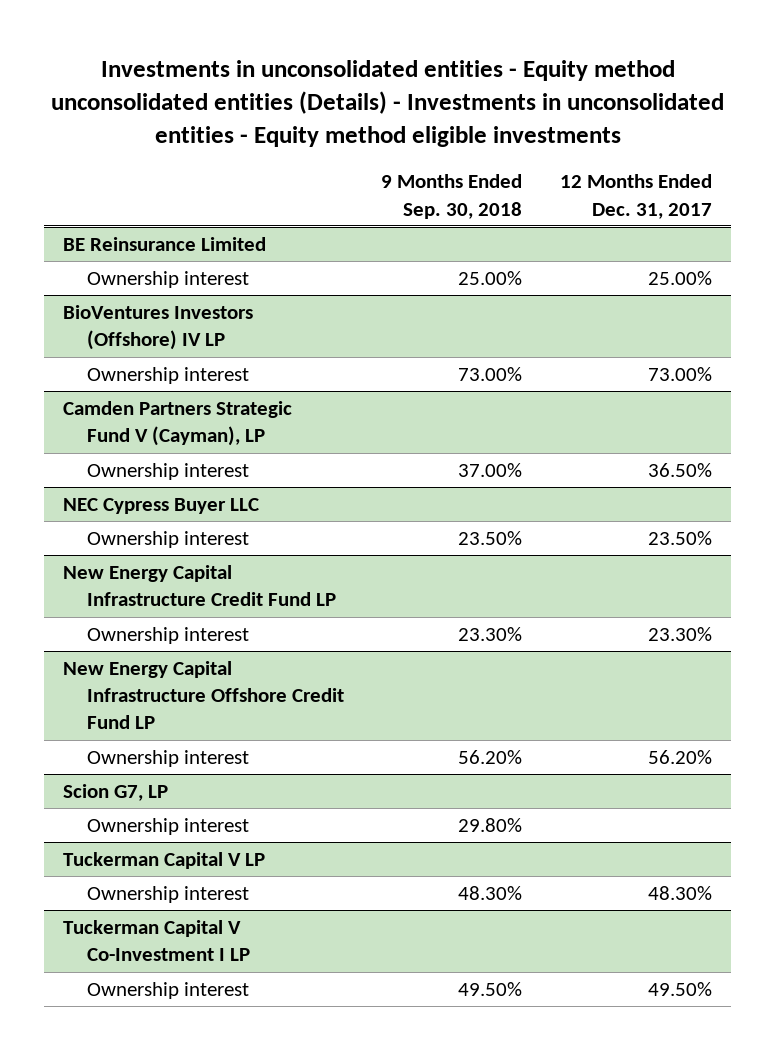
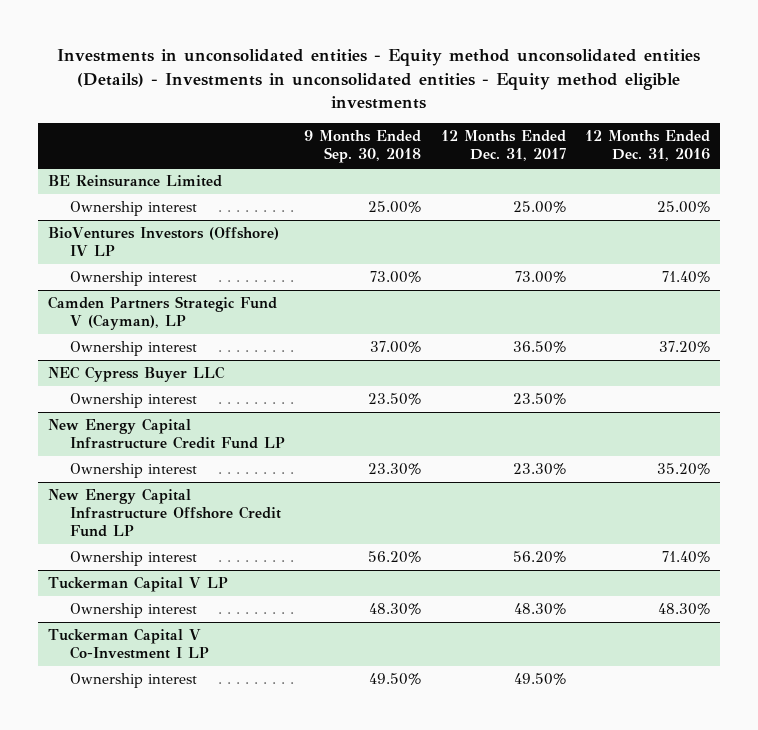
none -> [584,130,710,162] 12 Months Ended Dec. 31, 2016
[63,784,169,802] Scion G7, LP -> none
[86,818,249,836] Ownership interest -> none

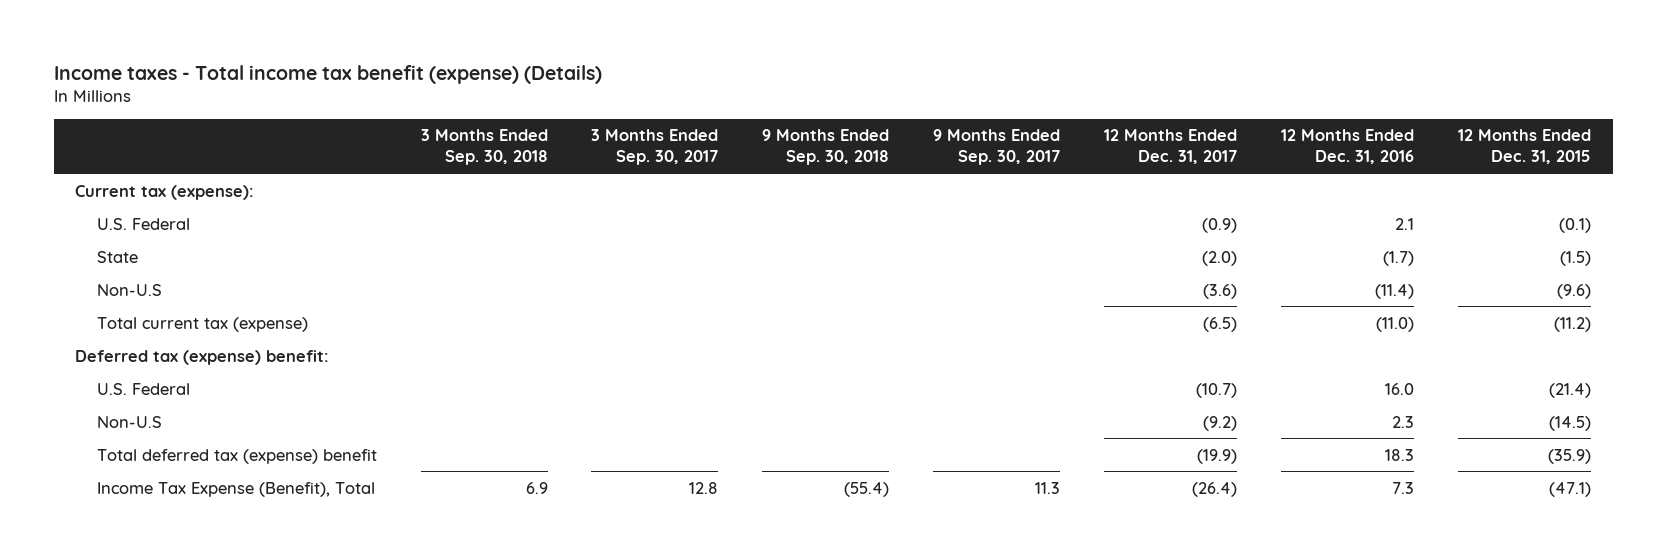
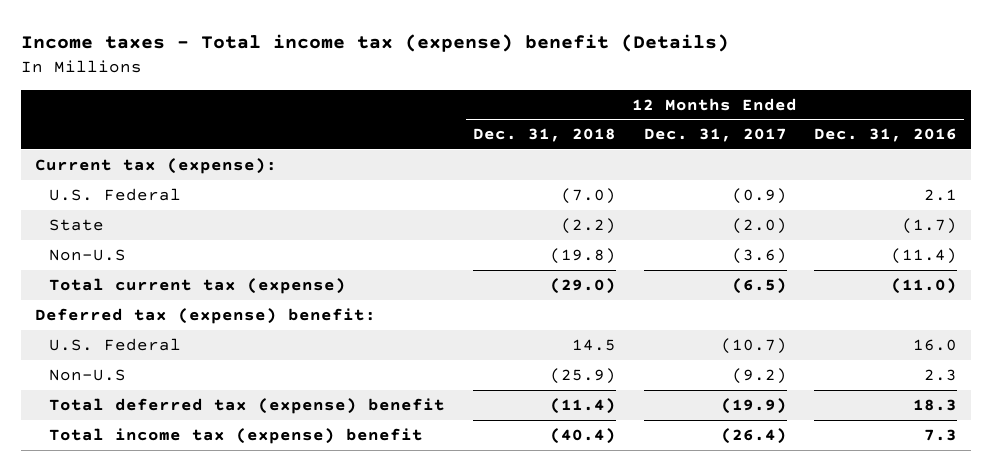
[53,64,602,84] Income taxes - Total income tax benefit (expense) (Details) -> [21,34,730,53] Income taxes - Total income tax (expense) benefit (Details)
[420,129,548,166] 3 Months Ended Sep. 30, 2018 -> none
[591,129,719,166] 3 Months Ended Sep. 30, 2017 -> none
[762,129,890,166] 9 Months Ended Sep. 30, 2018 -> none
[933,129,1061,166] 9 Months Ended Sep. 30, 2017 -> none
[1457,129,1591,165] 12 Months Ended Dec. 31, 2015 -> none
none -> [472,128,616,143] Dec. 31, 2018
[96,481,375,497] Income Tax Expense (Benefit), Total -> [49,427,424,444] Total income tax (expense) benefit

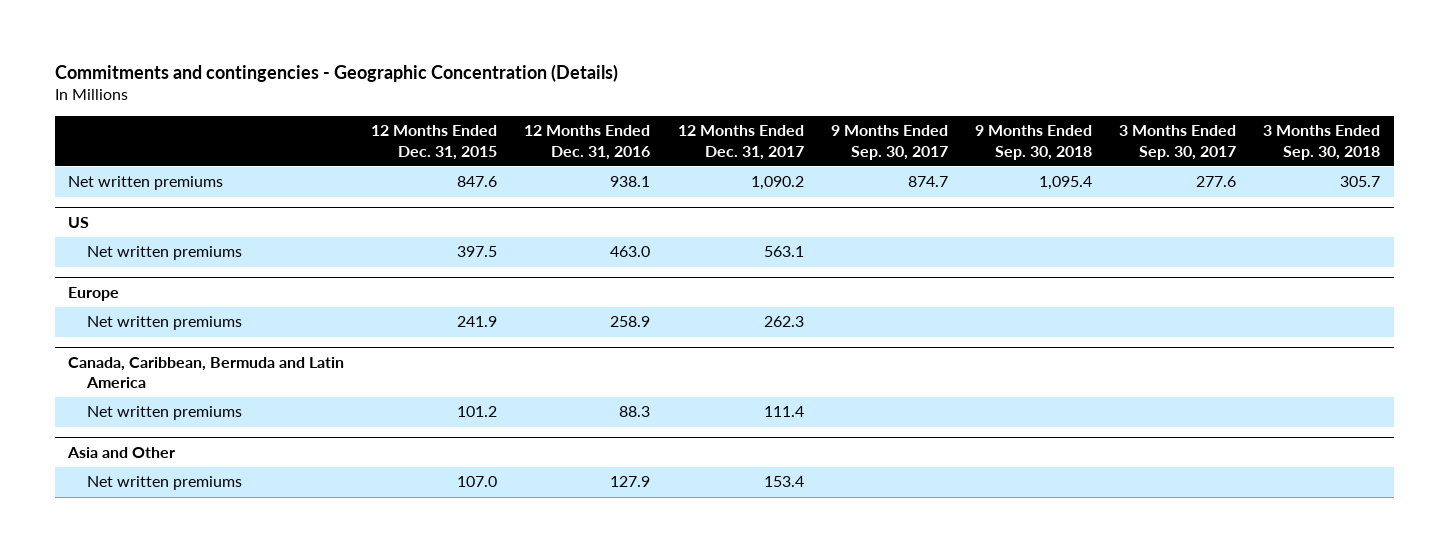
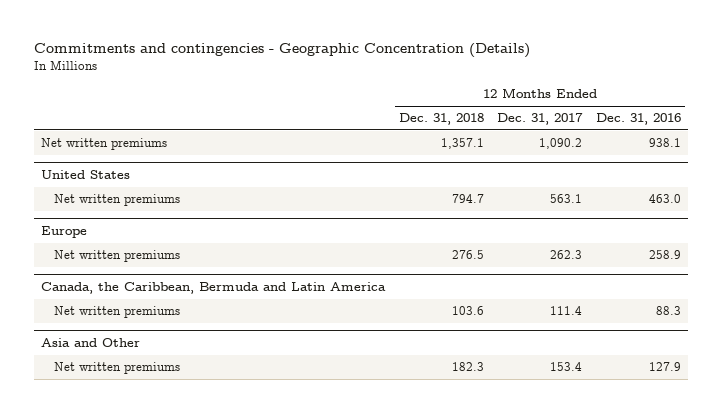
[371,125,498,160] 12 Months Ended Dec. 31, 2015 -> none
[830,125,948,160] 9 Months Ended Sep. 30, 2017 -> none
[974,125,1092,160] 9 Months Ended Sep. 30, 2018 -> none
[1118,125,1236,160] 3 Months Ended Sep. 30, 2017 -> none
[1263,125,1381,160] 3 Months Ended Sep. 30, 2018 -> none
none -> [398,113,484,126] Dec. 31, 2018
[68,216,90,228] US -> [40,169,130,179] United States
[68,356,345,389] Canada, Caribbean, Bermuda and Latin America -> [40,281,386,294] Canada, the Caribbean, Bermuda and Latin America

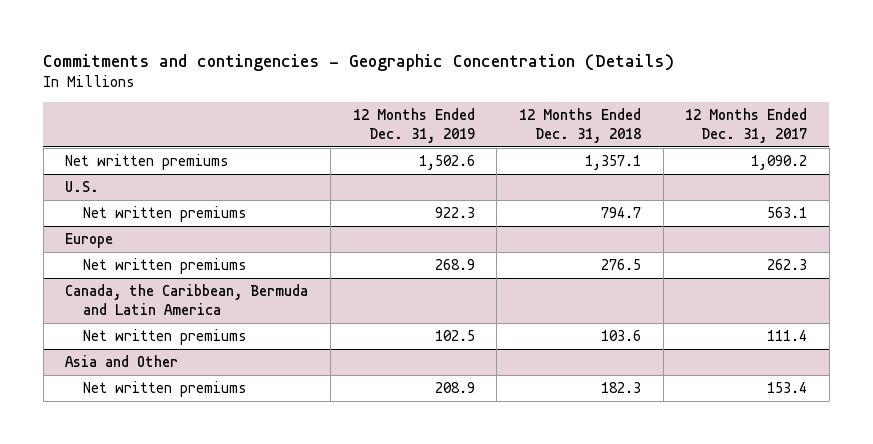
[596,113,682,126] Dec. 31, 2016 -> none
none -> [352,108,475,143] 12 Months Ended Dec. 31, 2019
[40,169,130,179] United States -> [65,181,100,193] U.S.

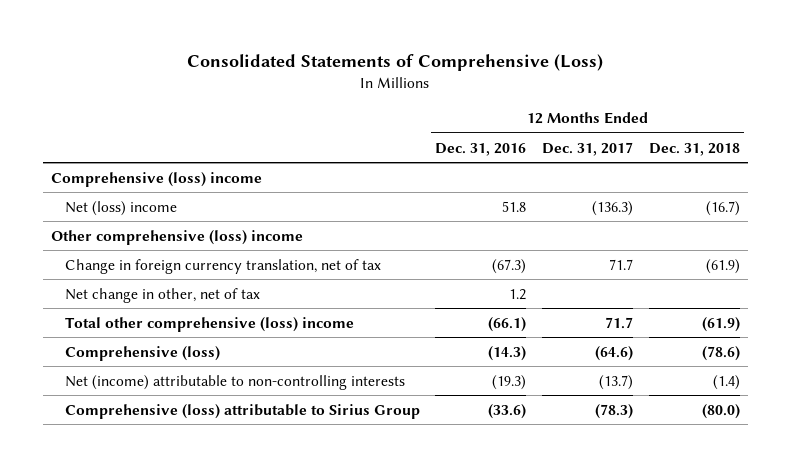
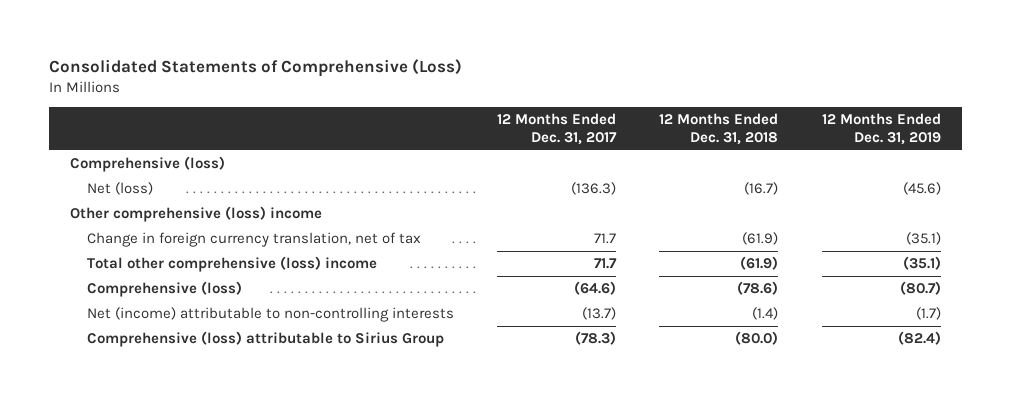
[435,142,527,156] Dec. 31, 2016 -> none
none -> [821,112,941,145] 12 Months Ended Dec. 31, 2019
[51,171,263,187] Comprehensive (loss) income -> [70,156,226,173] Comprehensive (loss)
[64,200,177,216] Net (loss) income -> [87,182,154,196] Net (loss)
[64,287,260,303] Net change in other, net of tax -> none

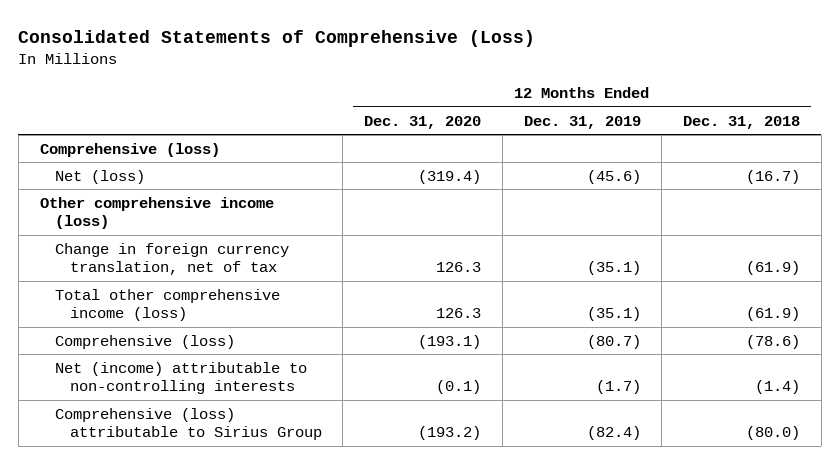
[497,112,618,145] 12 Months Ended Dec. 31, 2017 -> none
none -> [364,115,482,129] Dec. 31, 2020
[70,206,323,223] Other comprehensive (loss) income -> [39,196,274,230] Other comprehensive income (loss)
[87,256,378,273] Total other comprehensive (loss) income -> [54,288,280,322] Total other comprehensive income (loss)

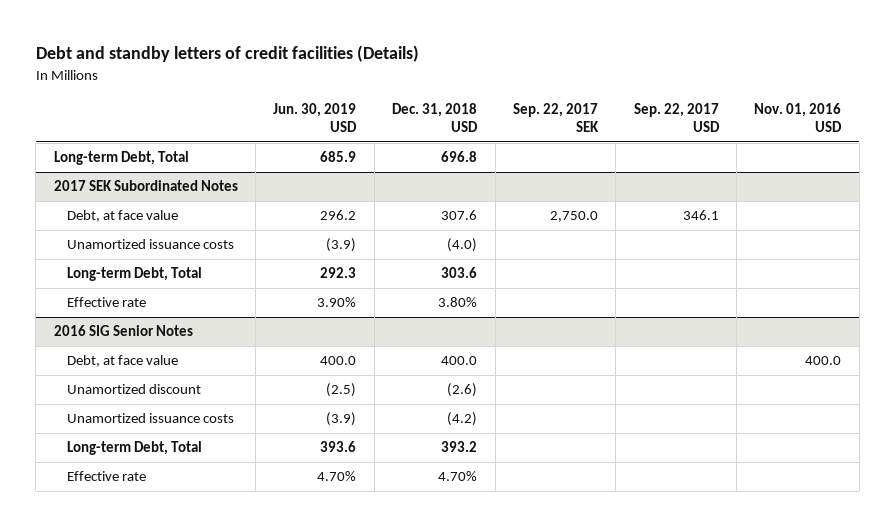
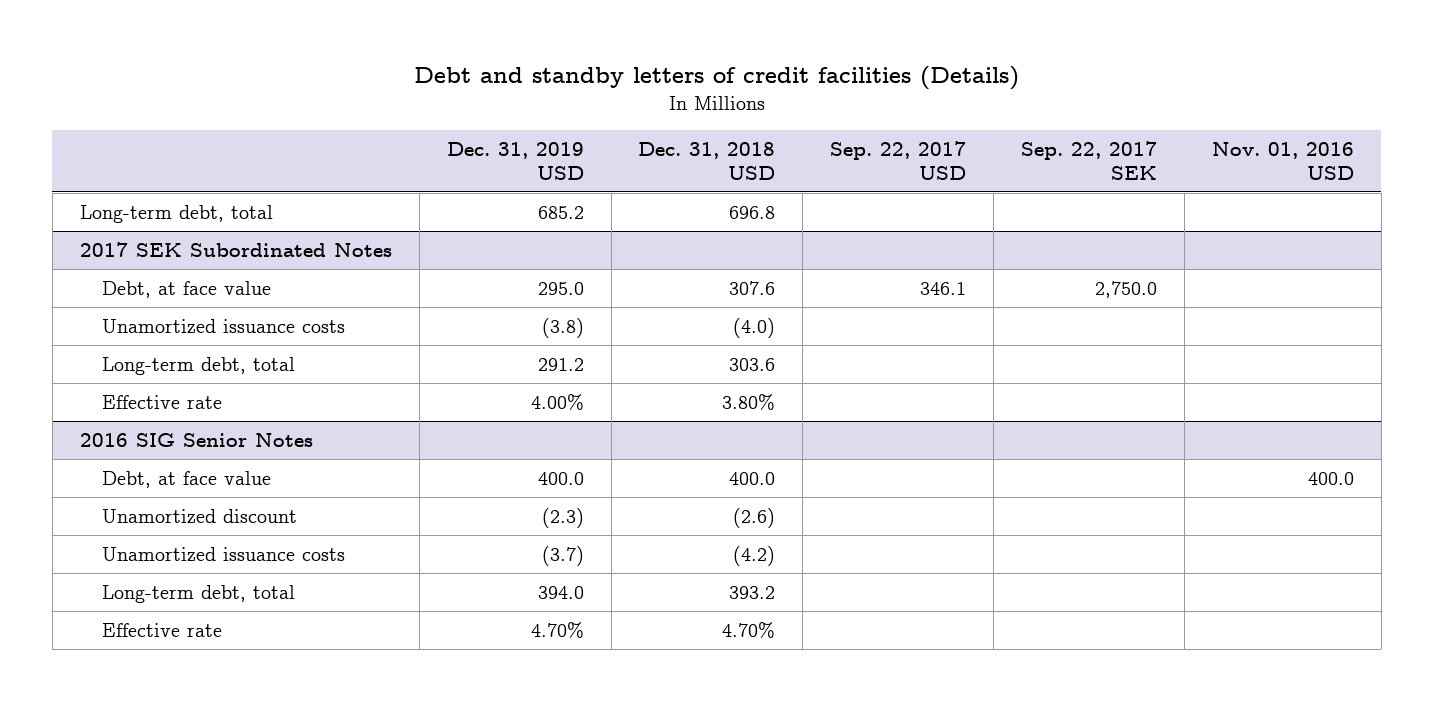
[273,102,358,133] Jun. 30, 2019 USD -> none
none -> [446,141,584,180] Dec. 31, 2019 USD
[53,151,189,166] Long-term Debt, Total -> [79,204,273,223] Long-term debt, total
[67,267,203,282] Long-term Debt, Total -> [102,356,296,375] Long-term debt, total
[67,441,203,456] Long-term Debt, Total -> [102,584,296,603] Long-term debt, total

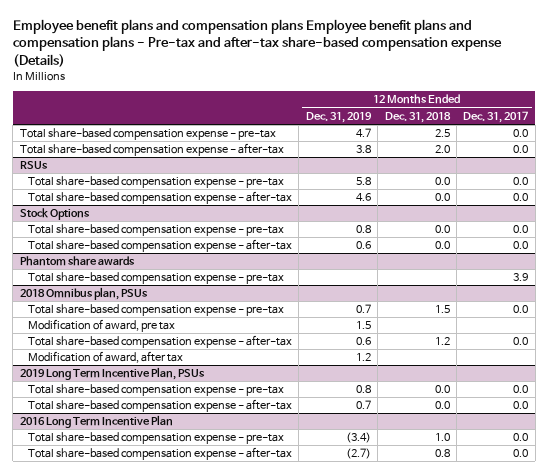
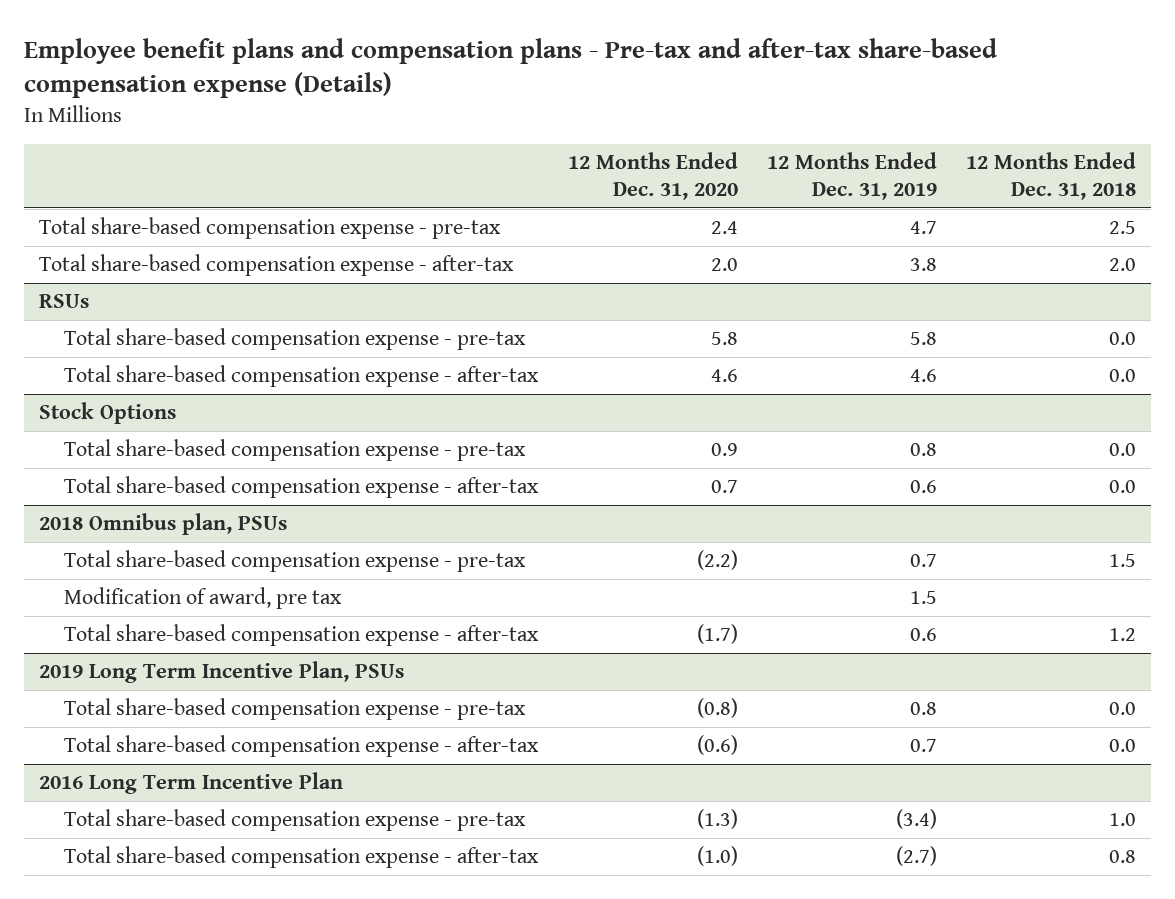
[12,19,502,67] Employee benefit plans and compensation plans Employee benefit plans and compensation plans - Pre-tax and after-tax share-based compensation expense (Details) -> [23,38,997,99] Employee benefit plans and compensation plans - Pre-tax and after-tax share-based compensation expense (Details)
[463,110,529,123] Dec. 31, 2017 -> none
none -> [567,152,738,200] 12 Months Ended Dec. 31, 2020
[19,256,135,267] Phantom share awards -> none
[27,272,284,285] Total share-based compensation expense - pre-tax -> none
[27,351,183,364] Modification of award, after tax -> none

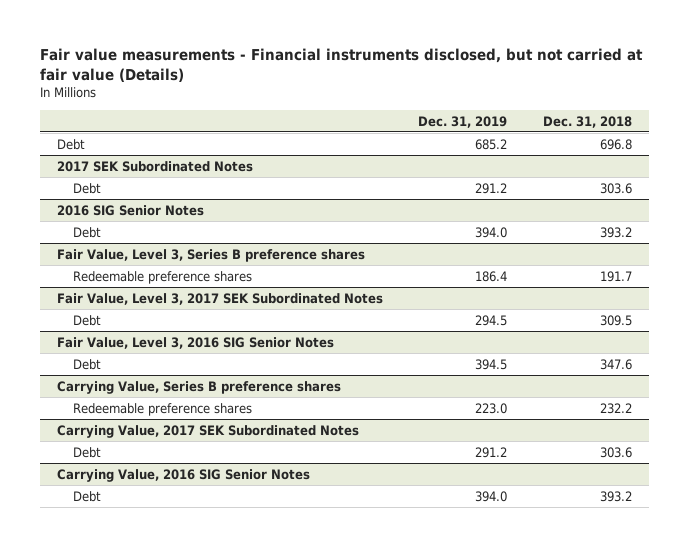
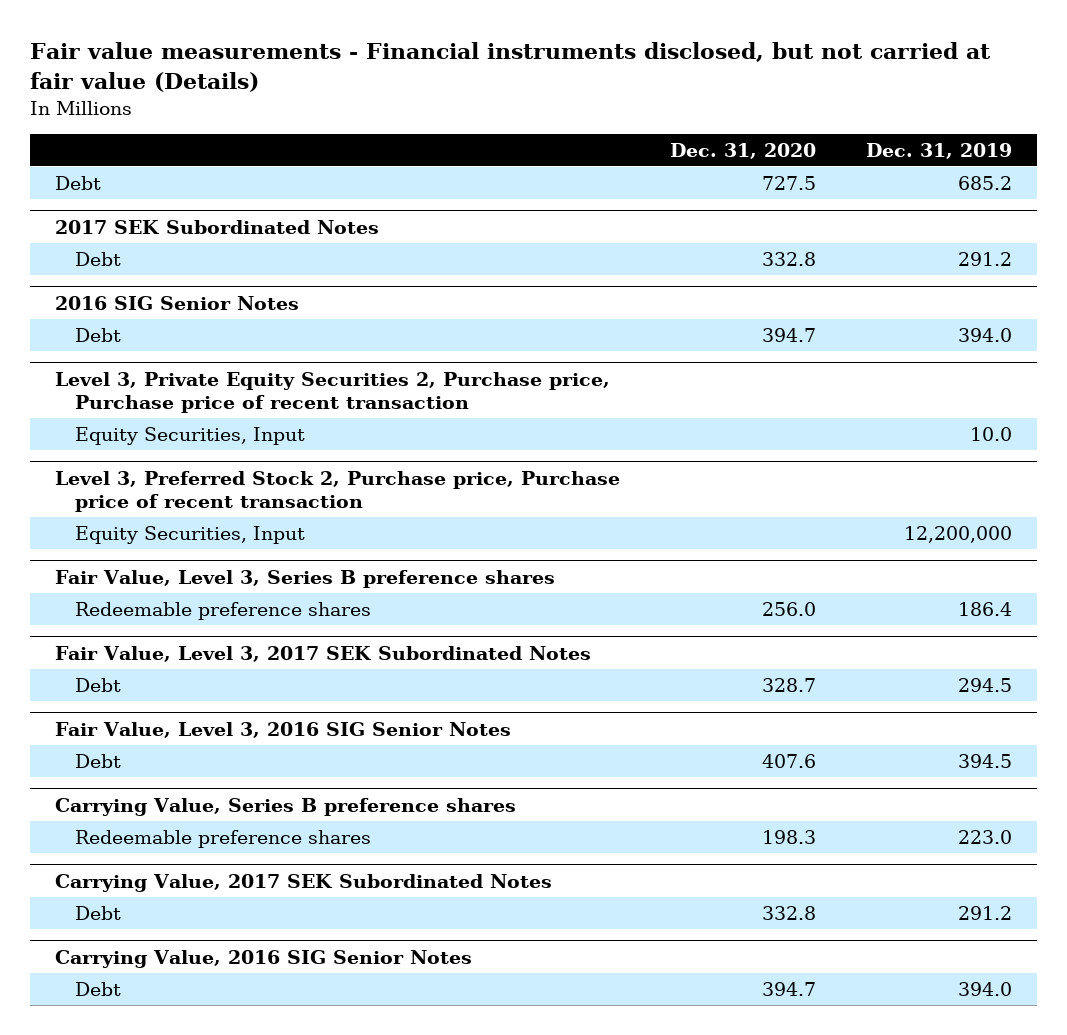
[542,115,632,128] Dec. 31, 2018 -> none
none -> [669,143,816,160] Dec. 31, 2020
none -> [54,371,610,414] Level 3, Private Equity Securities 2, Purchase price, Purchase price of recent transaction
none -> [74,426,305,445] Equity Securities, Input
none -> [54,470,620,513] Level 3, Preferred Stock 2, Purchase price, Purchase price of recent transaction
none -> [74,525,305,544] Equity Securities, Input

